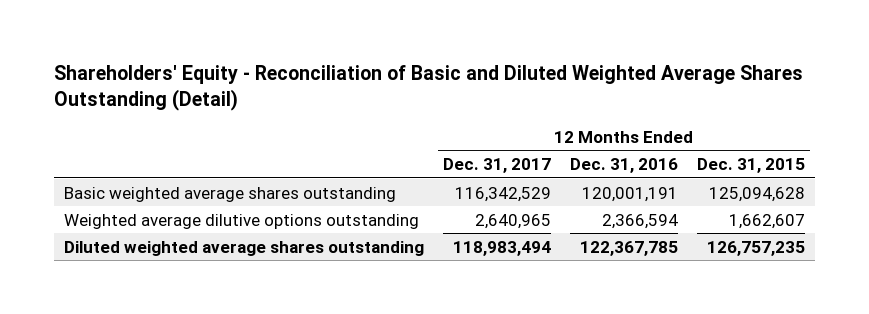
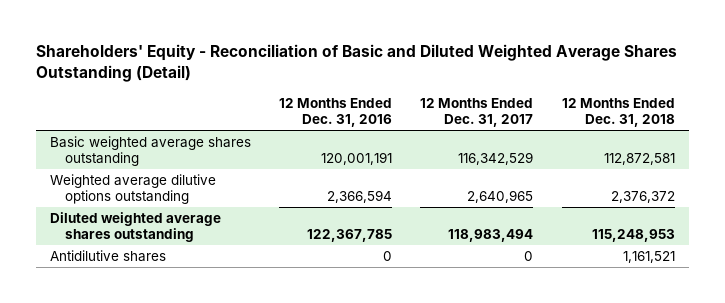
[697,158,806,174] Dec. 31, 2015 -> none
none -> [561,98,675,127] 12 Months Ended Dec. 31, 2018
none -> [50,250,167,263] Antidilutive shares

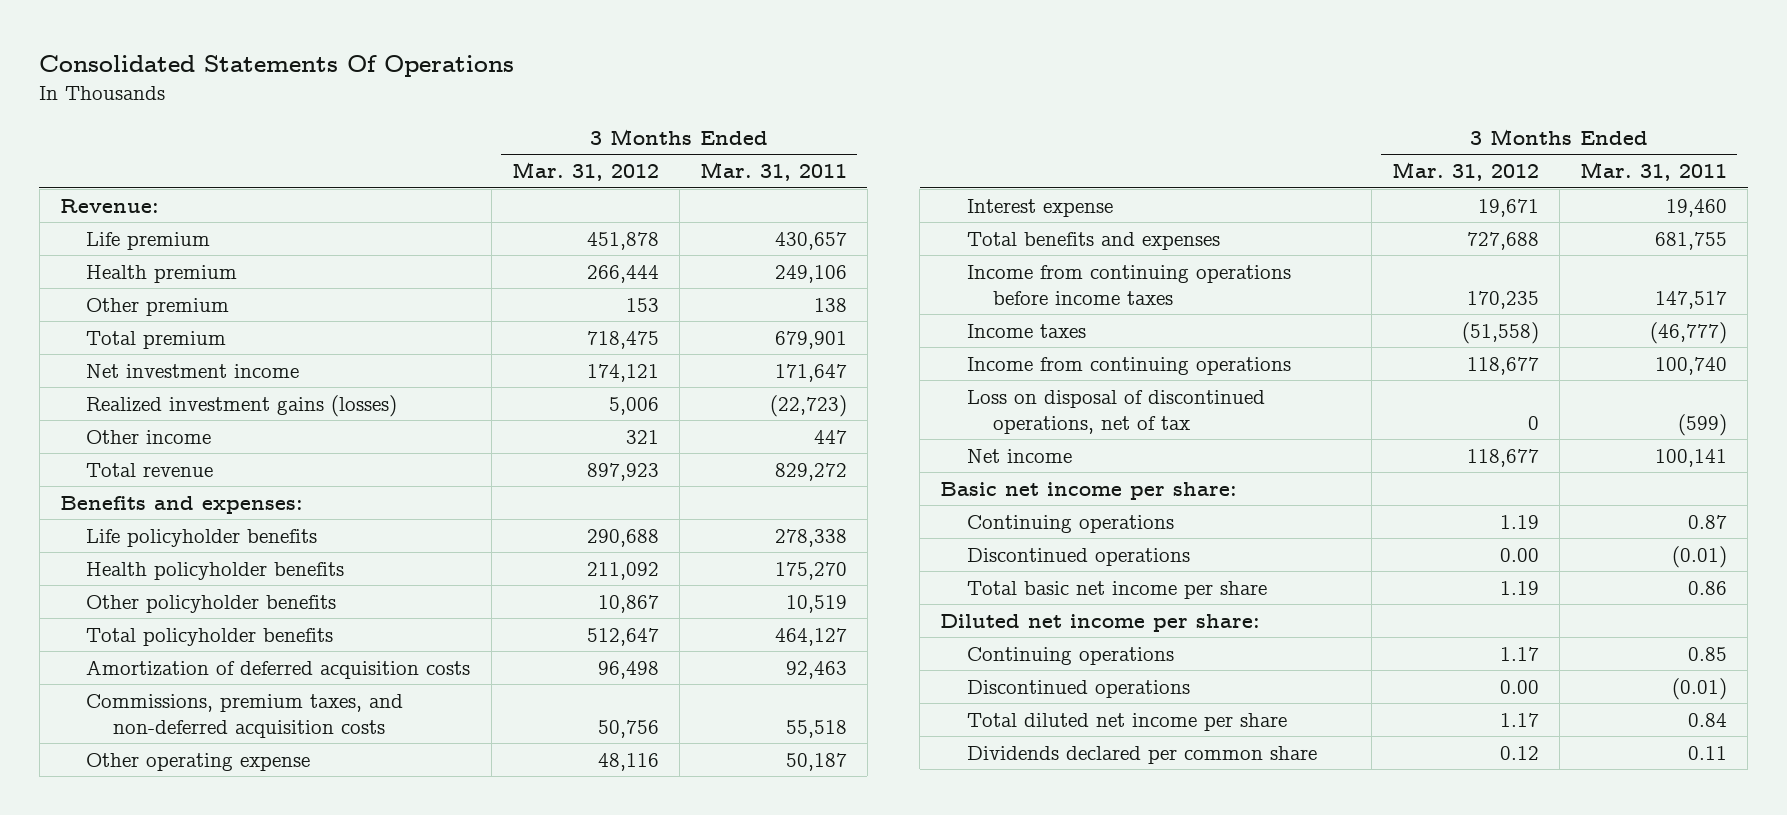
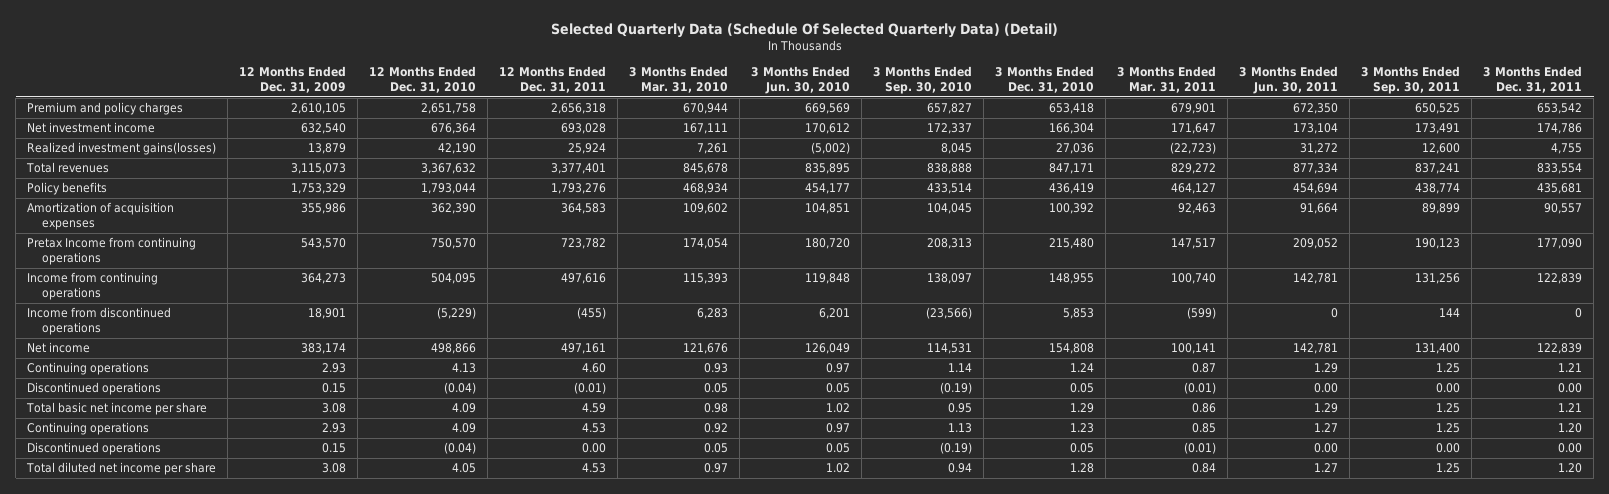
[39,54,515,77] Consolidated Statements Of Operations -> [550,22,1058,38] Selected Quarterly Data (Schedule Of Selected Quarterly Data) (Detail)
[511,162,659,182] Mar. 31, 2012 -> none
none -> [239,65,347,94] 12 Months Ended Dec. 31, 2009
none -> [369,65,477,94] 12 Months Ended Dec. 31, 2010
none -> [499,65,607,94] 12 Months Ended Dec. 31, 2011
none -> [629,65,729,94] 3 Months Ended Mar. 31, 2010
none -> [751,65,851,95] 3 Months Ended Jun. 30, 2010
none -> [873,65,973,95] 3 Months Ended Sep. 30, 2010
none -> [995,65,1095,94] 3 Months Ended Dec. 31, 2010
none -> [1239,65,1339,95] 3 Months Ended Jun. 30, 2011
none -> [1361,65,1461,95] 3 Months Ended Sep. 30, 2011
none -> [1483,65,1583,94] 3 Months Ended Dec. 31, 2011
[60,198,160,213] Revenue: -> none
[86,231,211,250] Life premium -> none
[86,264,238,283] Health premium -> none
[86,297,230,316] Other premium -> none
[86,330,227,349] Total premium -> [27,102,184,116] Premium and policy charges
[86,429,212,444] Other income -> none
[60,495,304,514] Benefits and expenses: -> none
[86,528,318,547] Life policyholder benefits -> none
[86,561,345,580] Health policyholder benefits -> none
[86,594,337,613] Other policyholder benefits -> none
[86,693,404,738] Commissions, premium taxes, and non-deferred acquisition costs -> none
[86,752,311,771] Other operating expense -> none
[966,198,1113,217] Interest expense -> none
[966,231,1220,250] Total benefits and expenses -> none
[966,323,1086,338] Income taxes -> none
[86,394,398,417] Realized investment gains (losses) -> [27,142,217,156] Realized investment gains(losses)
[86,462,214,477] Total revenue -> [26,162,110,174] Total revenues
[86,627,334,646] Total policyholder benefits -> [27,182,108,196] Policy benefits
[86,659,471,679] Amortization of deferred acquisition costs -> [27,202,175,231] Amortization of acquisition expenses
[966,264,1291,305] Income from continuing operations before income taxes -> [27,237,197,266] Pretax Income from continuing operations
[966,389,1265,434] Loss on disposal of discontinued operations, net of tax -> [27,307,172,336] Income from discontinued operations
[940,481,1238,500] Basic net income per share: -> none
[940,613,1261,632] Diluted net income per share: -> none
[966,745,1317,764] Dividends declared per common share -> none

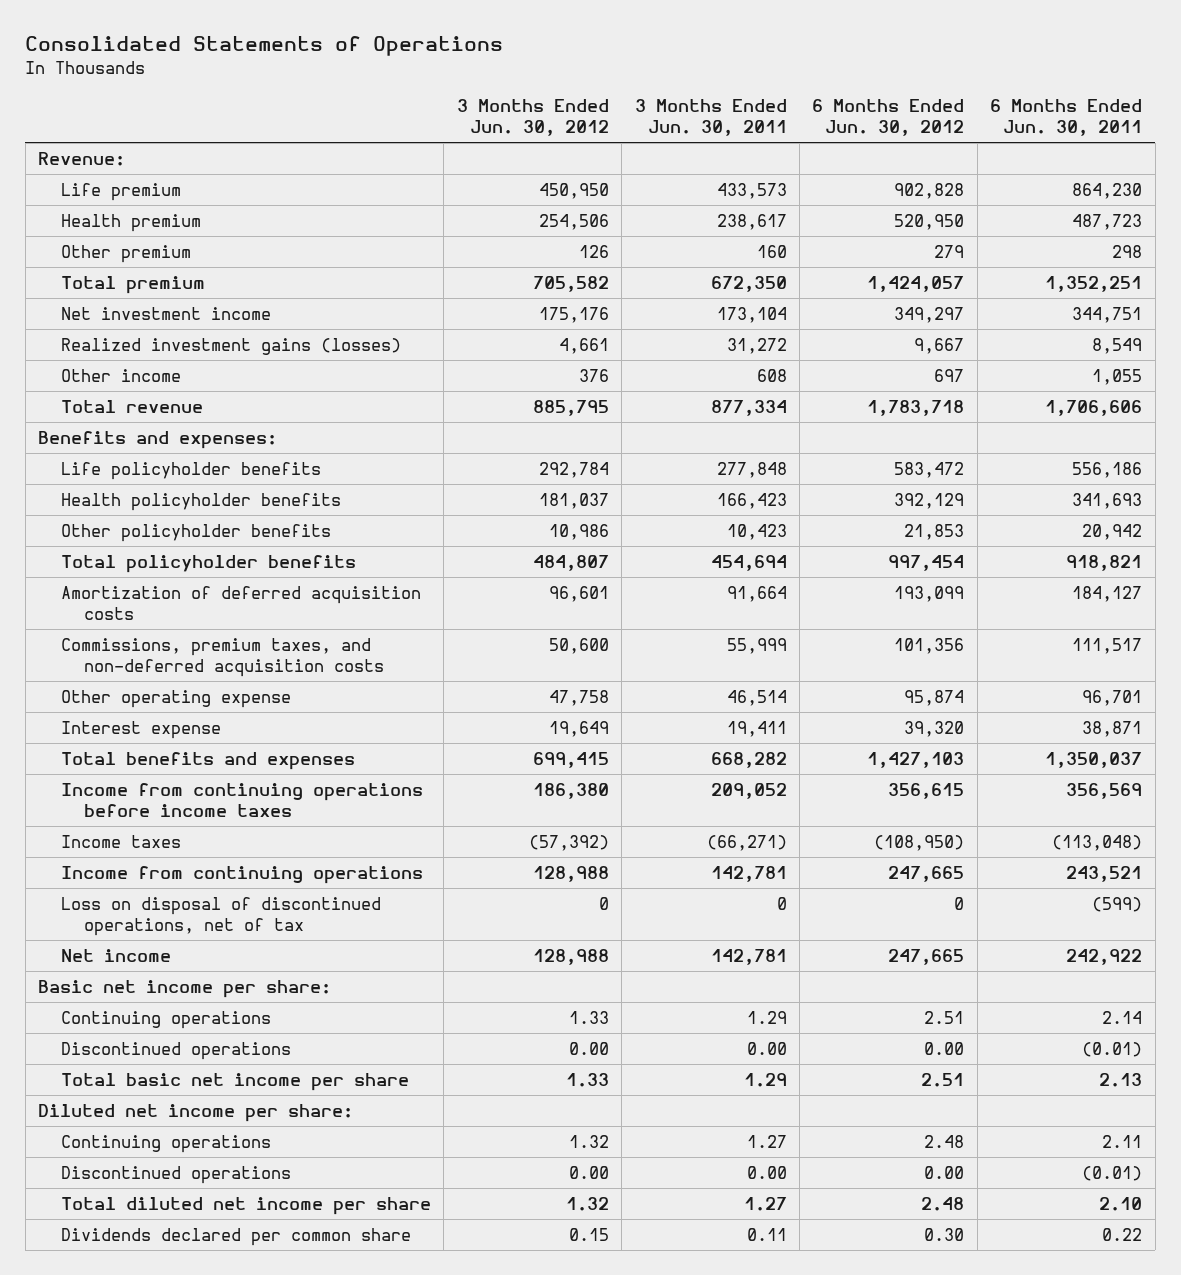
[550,22,1058,38] Selected Quarterly Data (Schedule Of Selected Quarterly Data) (Detail) -> [25,36,504,57] Consolidated Statements of Operations
[239,65,347,94] 12 Months Ended Dec. 31, 2009 -> none
[369,65,477,94] 12 Months Ended Dec. 31, 2010 -> none
[499,65,607,94] 12 Months Ended Dec. 31, 2011 -> none
[629,65,729,94] 3 Months Ended Mar. 31, 2010 -> none
[751,65,851,95] 3 Months Ended Jun. 30, 2010 -> none
[873,65,973,95] 3 Months Ended Sep. 30, 2010 -> none
[995,65,1095,94] 3 Months Ended Dec. 31, 2010 -> none
[1117,65,1217,94] 3 Months Ended Mar. 31, 2011 -> none
[1361,65,1461,95] 3 Months Ended Sep. 30, 2011 -> none
[1483,65,1583,94] 3 Months Ended Dec. 31, 2011 -> none
none -> [456,99,609,137] 3 Months Ended Jun. 30, 2012
none -> [812,99,965,137] 6 Months Ended Jun. 30, 2012
none -> [990,99,1143,137] 6 Months Ended Jun. 30, 2011
none -> [38,151,126,166] Revenue:
none -> [60,182,181,201] Life premium
none -> [60,213,201,232] Health premium
none -> [60,244,191,263] Other premium
[27,102,184,116] Premium and policy charges -> [60,275,205,294] Total premium
[27,142,217,156] Realized investment gains(losses) -> [60,337,401,355] Realized investment gains (losses)
none -> [60,368,181,382] Other income
[26,162,110,174] Total revenues -> [60,399,203,413] Total revenue
none -> [38,430,278,449] Benefits and expenses:
none -> [60,461,321,480] Life policyholder benefits
none -> [60,492,341,511] Health policyholder benefits
none -> [60,523,331,542] Other policyholder benefits
[27,182,108,196] Policy benefits -> [60,554,356,573] Total policyholder benefits
[27,202,175,231] Amortization of acquisition expenses -> [60,585,421,620] Amortization of deferred acquisition costs
none -> [60,637,384,677] Commissions, premium taxes, and non-deferred acquisition costs
none -> [60,689,291,708] Other operating expense
none -> [60,720,221,739] Interest expense
none -> [60,751,355,770] Total benefits and expenses
[27,237,197,266] Pretax Income from continuing operations -> [60,782,423,817] Income from continuing operations before income taxes
none -> [60,834,181,848] Income taxes
[27,307,172,336] Income from discontinued operations -> none
none -> [60,896,381,936] Loss on disposal of discontinued operations, net of tax
none -> [38,979,332,998] Basic net income per share:
none -> [38,1103,354,1122] Diluted net income per share:
none -> [60,1227,411,1246] Dividends declared per common share

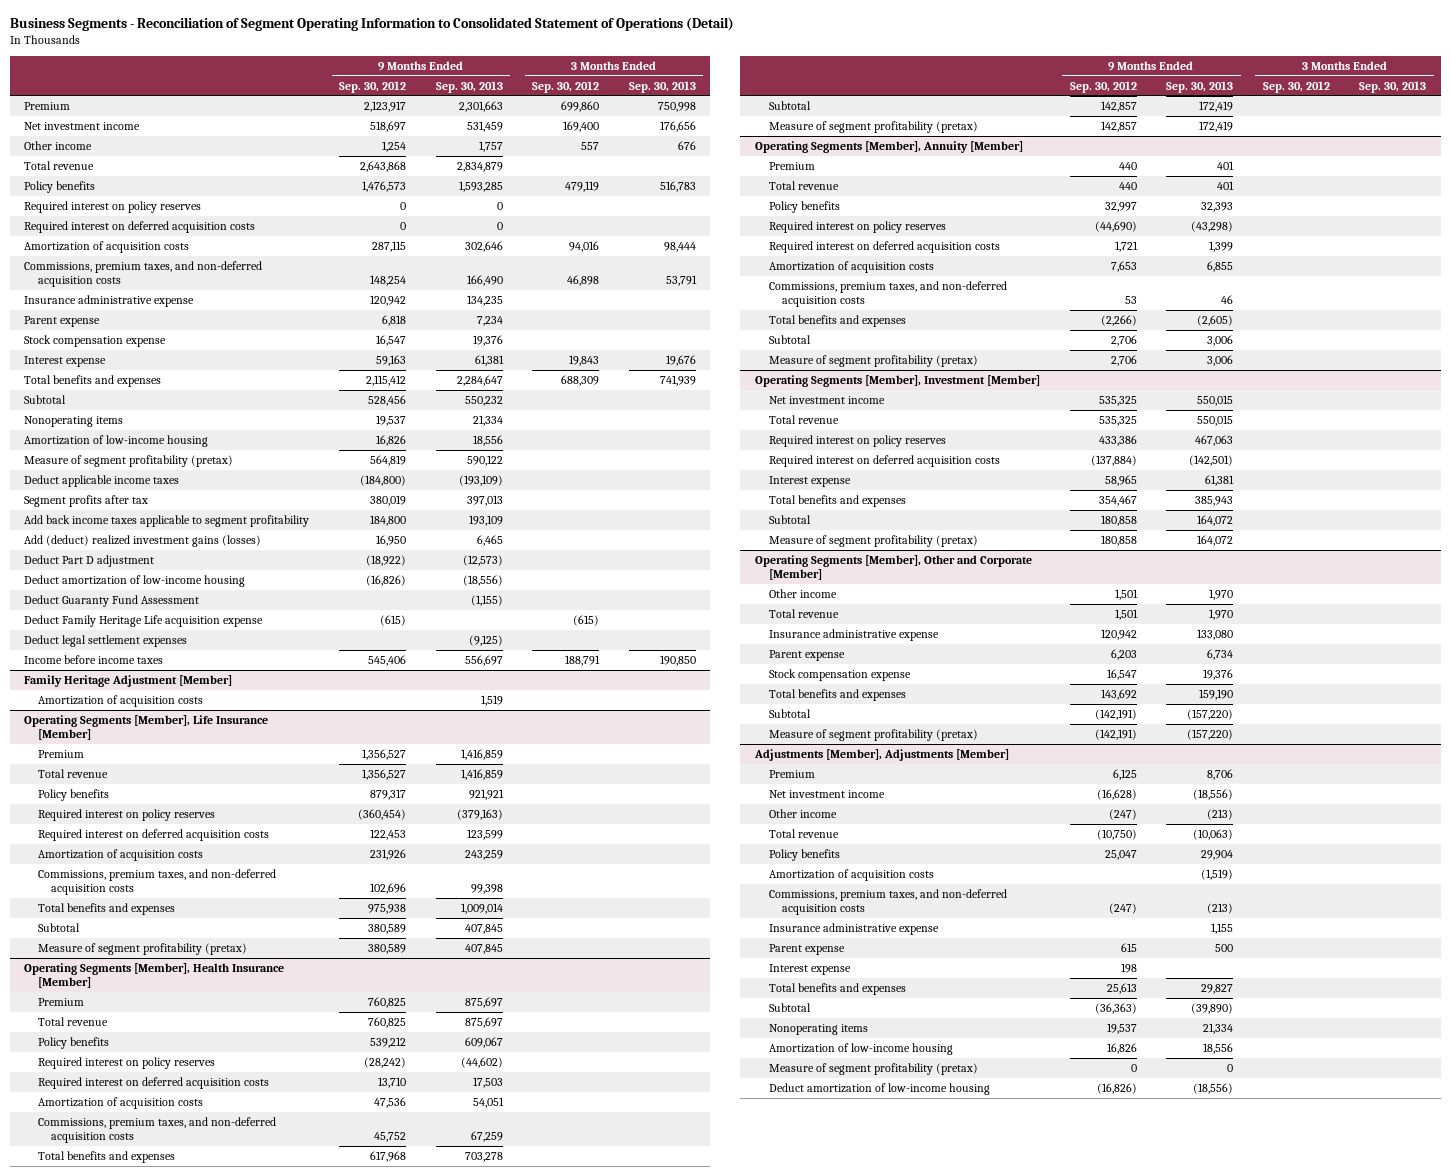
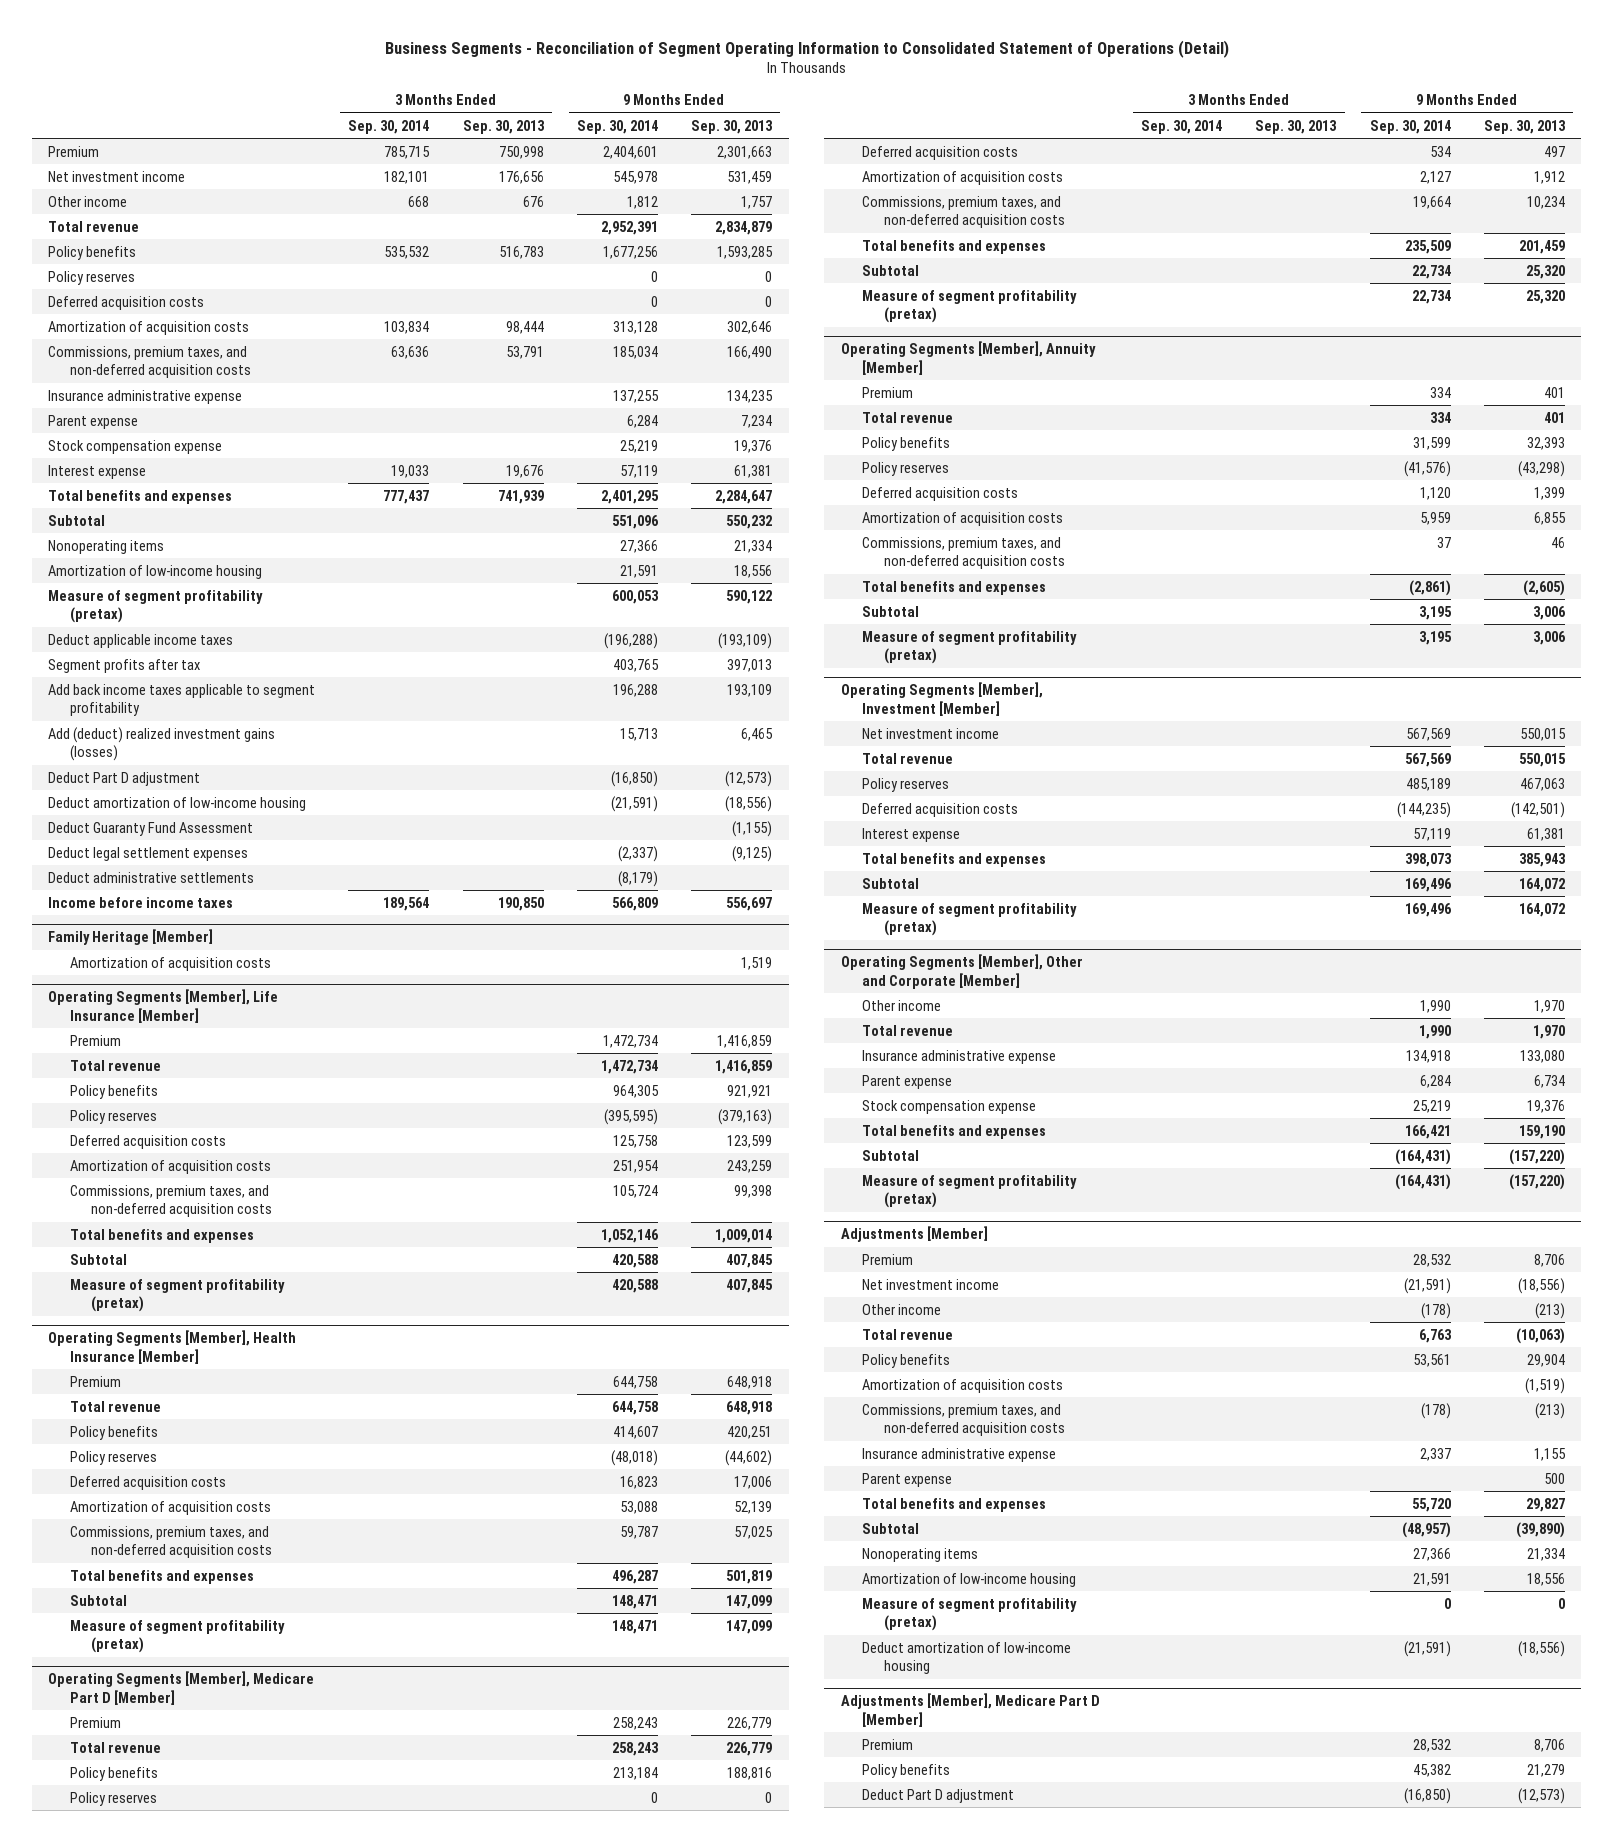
[338,80,406,93] Sep. 30, 2012 -> none
[532,80,600,93] Sep. 30, 2012 -> none
none -> [348,119,430,134] Sep. 30, 2014
none -> [576,119,658,134] Sep. 30, 2014
[24,200,202,213] Required interest on policy reserves -> [48,270,136,285] Policy reserves
[24,220,256,233] Required interest on deferred acquisition costs -> [48,295,205,310] Deferred acquisition costs
[24,614,264,627] Deduct Family Heritage Life acquisition expense -> none
none -> [48,871,255,883] Deduct administrative settlements
[24,674,233,687] Family Heritage Adjustment [Member] -> [48,929,214,946] Family Heritage [Member]
[37,808,215,821] Required interest on policy reserves -> [69,1109,157,1124] Policy reserves
[37,828,269,841] Required interest on deferred acquisition costs -> [69,1134,226,1149] Deferred acquisition costs
[464,996,503,1008] 875,697 -> [727,1375,773,1389] 648,918
[464,1016,503,1028] 875,697 -> [726,1400,773,1415] 648,918
[464,1036,503,1048] 609,067 -> [727,1425,773,1439] 420,251
[37,1056,215,1069] Required interest on policy reserves -> [69,1450,157,1465] Policy reserves
[37,1076,269,1089] Required interest on deferred acquisition costs -> [69,1475,226,1490] Deferred acquisition costs
[472,1076,503,1088] 17,503 -> [734,1475,773,1489] 17,006
[472,1096,504,1108] 54,051 -> [734,1500,773,1514] 52,139
[470,1131,503,1143] 67,259 -> [734,1525,774,1539] 57,025
[464,1151,503,1162] 703,278 -> [726,1569,773,1584] 501,819
[1199,100,1234,112] 172,419 -> [726,1594,773,1609] 147,099
[1199,120,1234,132] 172,419 -> [726,1619,773,1634] 147,099
none -> [48,1671,315,1705] Operating Segments [Member], Medicare Part D [Member]
none -> [69,1716,121,1728] Premium
none -> [69,1741,161,1753] Total revenue
none -> [69,1766,158,1781] Policy benefits
none -> [69,1791,157,1806] Policy reserves
none -> [862,145,1019,160] Deferred acquisition costs
none -> [862,170,1064,185] Amortization of acquisition costs
none -> [862,195,1066,229] Commissions, premium taxes, and non-deferred acquisition costs
none -> [862,239,1047,254] Total benefits and expenses
none -> [862,264,920,276] Subtotal
none -> [862,289,1078,324] Measure of segment profitability (pretax)
[768,220,946,233] Required interest on policy reserves -> [862,461,950,476] Policy reserves
[768,240,1000,253] Required interest on deferred acquisition costs -> [862,486,1019,501] Deferred acquisition costs
[768,434,946,447] Required interest on policy reserves -> [862,777,950,792] Policy reserves
[768,454,1000,467] Required interest on deferred acquisition costs -> [862,802,1019,817] Deferred acquisition costs
[754,748,1010,761] Adjustments [Member], Adjustments [Member] -> [840,1226,988,1243] Adjustments [Member]
[768,963,851,975] Interest expense -> none
none -> [840,1693,1100,1727] Adjustments [Member], Medicare Part D [Member]
none -> [862,1738,914,1750] Premium
none -> [862,1763,951,1778] Policy benefits
none -> [862,1788,1015,1803] Deduct Part D adjustment

